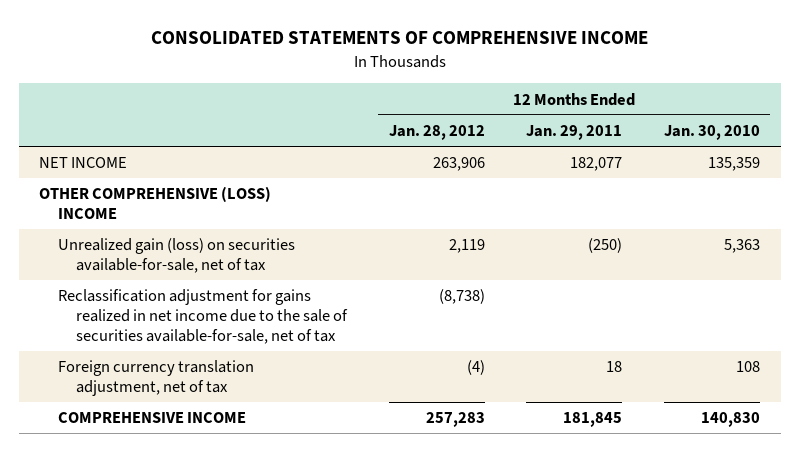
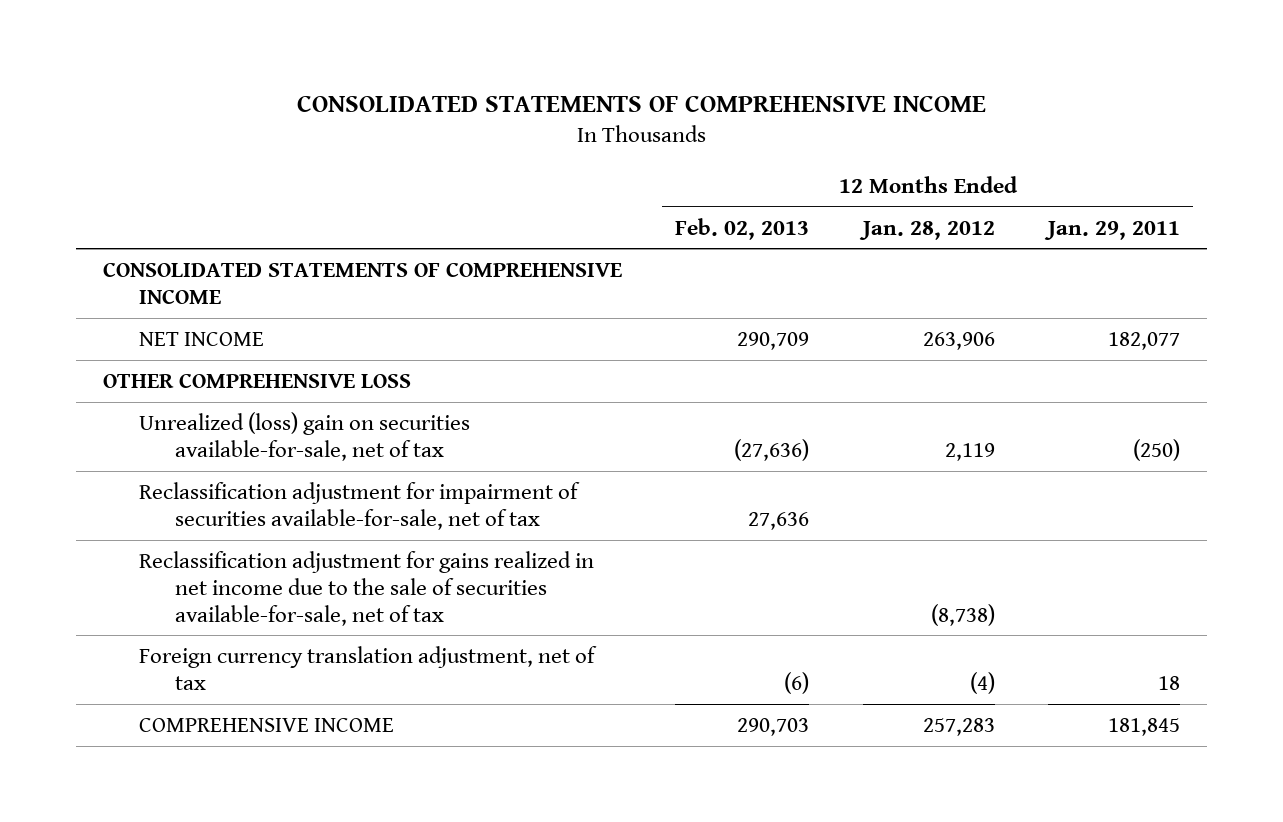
[663,124,760,140] Jan. 30, 2010 -> none
none -> [675,217,810,240] Feb. 02, 2013
none -> [103,261,623,304] CONSOLIDATED STATEMENTS OF COMPREHENSIVE INCOME
[39,186,272,219] OTHER COMPREHENSIVE (LOSS) INCOME -> [103,372,412,388] OTHER COMPREHENSIVE LOSS
[57,238,295,273] Unrealized gain (loss) on securities available-for-sale, net of tax -> [138,411,470,461] Unrealized (loss) gain on securities available-for-sale, net of tax
none -> [138,481,580,530] Reclassification adjustment for impairment of securities available-for-sale, net of tax

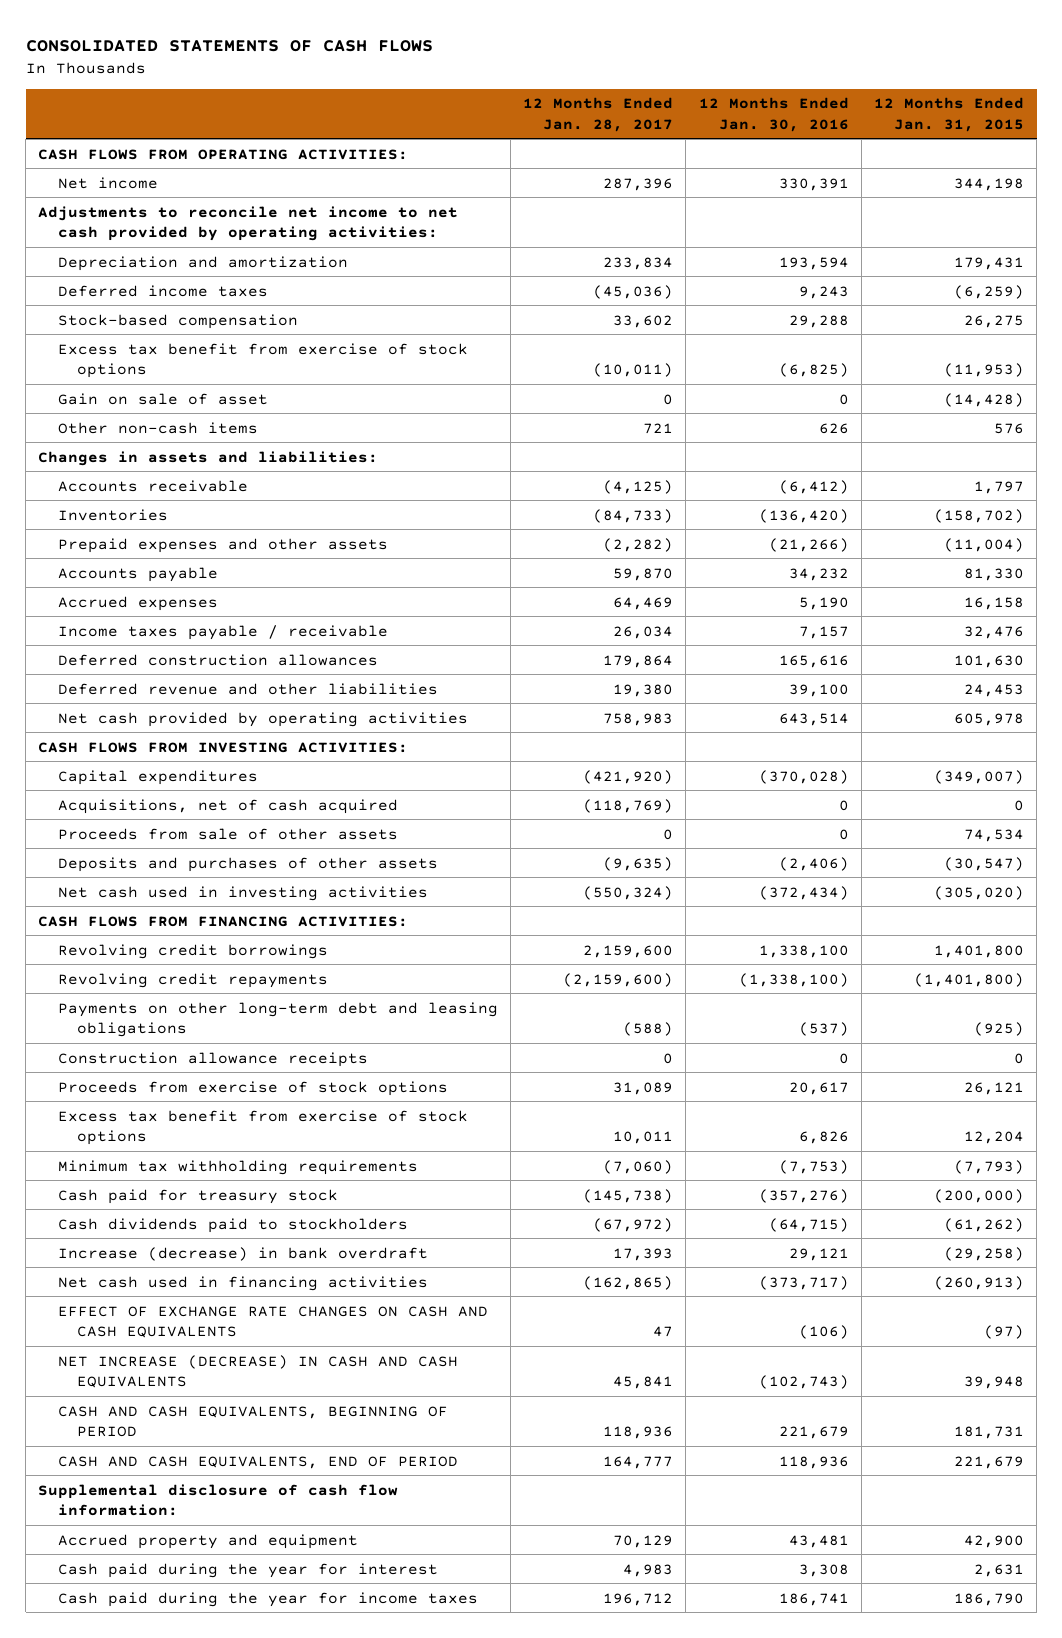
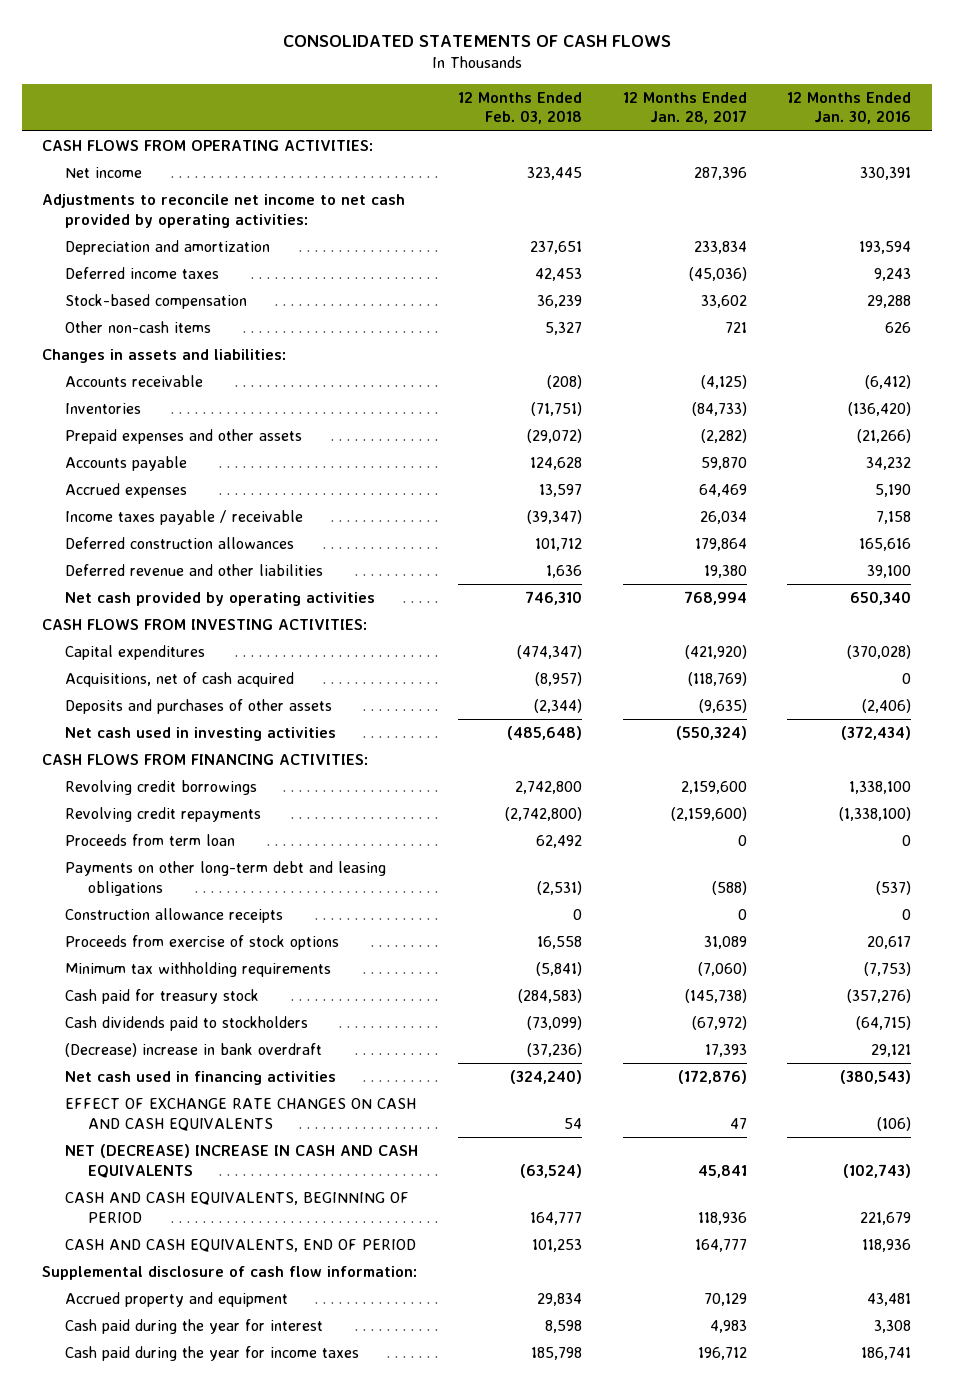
[873,97,1024,132] 12 Months Ended Jan. 31, 2015 -> none
none -> [458,91,583,125] 12 Months Ended Feb. 03, 2018
[57,342,468,378] Excess tax benefit from exercise of stock options -> none
[57,392,268,405] Gain on sale of asset -> none
[798,625,849,639] 7,157 -> [876,511,912,525] 7,158
[603,712,674,726] 758,983 -> [683,591,747,606] 768,994
[778,712,849,726] 643,514 -> [850,591,912,606] 650,340
[57,827,398,840] Proceeds from sale of other assets -> none
none -> [64,834,235,847] Proceeds from term loan
[57,1109,468,1145] Excess tax benefit from exercise of stock options -> none
[57,1246,428,1261] Increase (decrease) in bank overdraft -> [64,1043,322,1058] (Decrease) increase in bank overdraft
[583,1275,674,1290] (162,865) -> [677,1070,747,1085] (172,876)
[758,1275,849,1290] (373,717) -> [840,1070,912,1085] (380,543)
[57,1354,458,1388] NET INCREASE (DECREASE) IN CASH AND CASH EQUIVALENTS -> [64,1144,418,1178] NET (DECREASE) INCREASE IN CASH AND CASH EQUIVALENTS

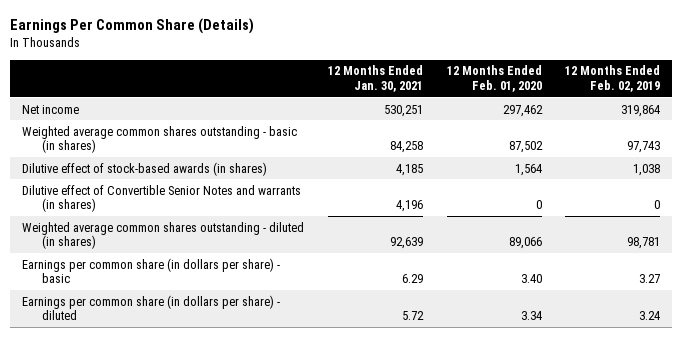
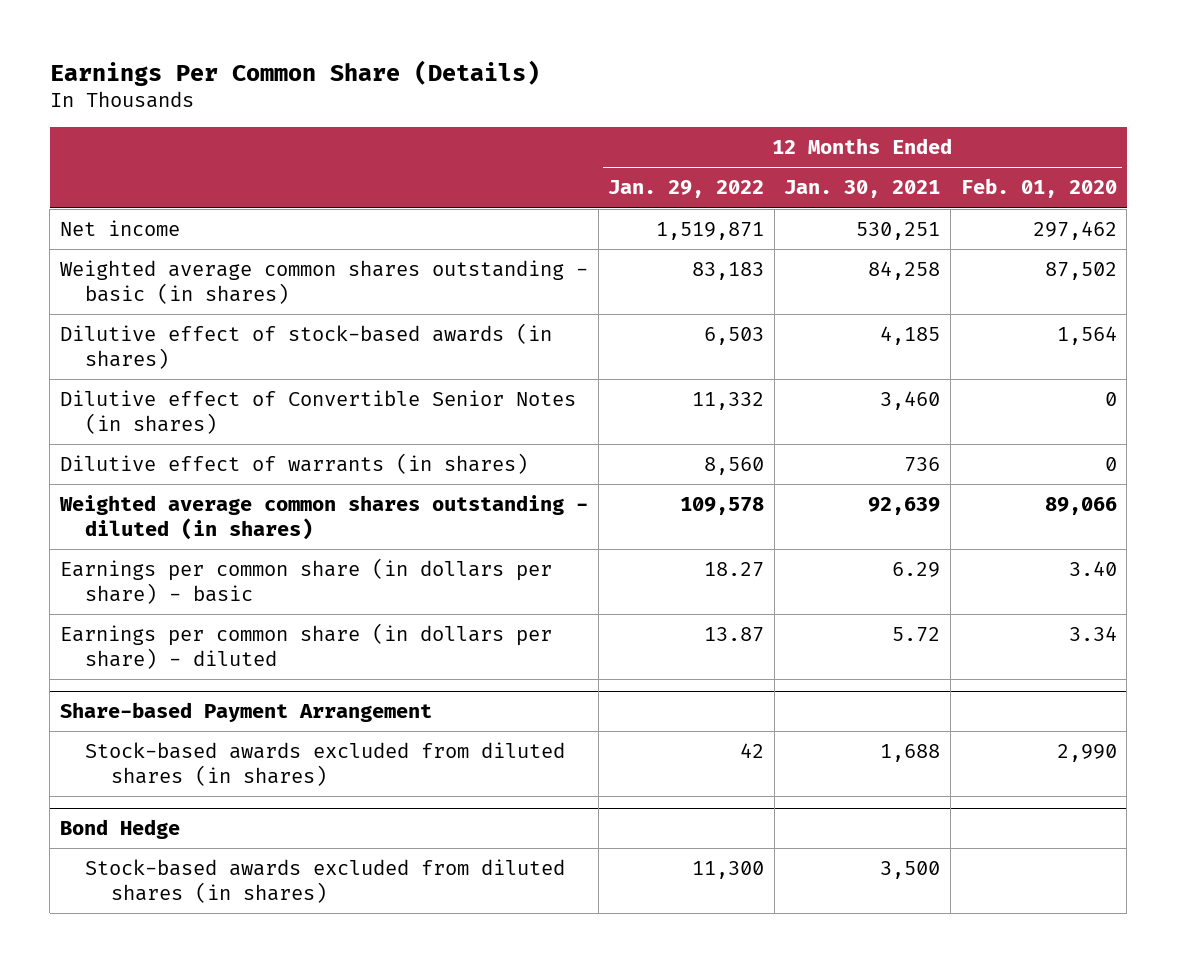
[565,65,661,93] 12 Months Ended Feb. 02, 2019 -> none
none -> [608,180,765,199] Jan. 29, 2022
[22,184,302,213] Dilutive effect of Convertible Senior Notes and warrants (in shares) -> [59,390,576,434] Dilutive effect of Convertible Senior Notes (in shares)
[395,200,423,213] 4,196 -> [880,391,941,411] 3,460
none -> [59,453,528,475] Dilutive effect of warrants (in shares)
none -> [59,702,432,723] Share-based Payment Arrangement
none -> [85,742,566,786] Stock-based awards excluded from diluted shares (in shares)
none -> [59,819,180,840] Bond Hedge
none -> [85,859,566,903] Stock-based awards excluded from diluted shares (in shares)

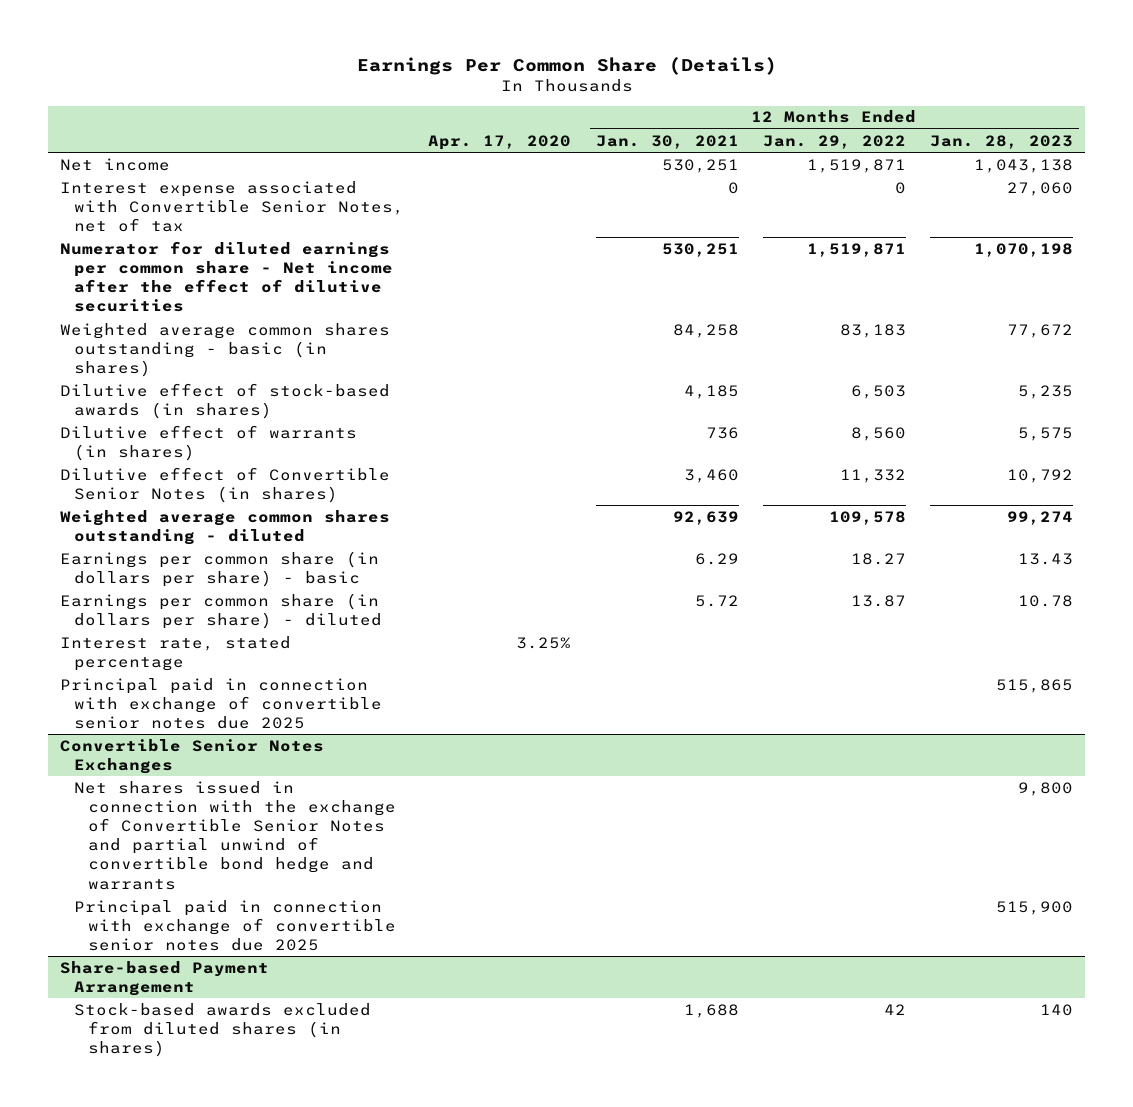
[960,178,1117,199] Feb. 01, 2020 -> none
none -> [428,134,572,150] Apr. 17, 2020
none -> [929,134,1073,149] Jan. 28, 2023
none -> [60,180,405,233] Interest expense associated with Convertible Senior Notes, net of tax
none -> [60,240,394,313] Numerator for diluted earnings per common share - Net income after the effect of dilutive securities
[59,390,576,434] Dilutive effect of Convertible Senior Notes (in shares) -> [60,466,391,503] Dilutive effect of Convertible Senior Notes (in shares)
[58,495,588,540] Weighted average common shares outstanding - diluted (in shares) -> [60,509,391,545] Weighted average common shares outstanding - diluted
none -> [60,635,292,671] Interest rate, stated percentage
none -> [60,677,383,730] Principal paid in connection with exchange of convertible senior notes due 2025
none -> [60,738,325,774] Convertible Senior Notes Exchanges
none -> [74,780,397,890] Net shares issued in connection with the exchange of Convertible Senior Notes and partial unwind of convertible bond hedge and warrants
none -> [74,899,397,952] Principal paid in connection with exchange of convertible senior notes due 2025
[59,819,180,840] Bond Hedge -> none
[85,859,566,903] Stock-based awards excluded from diluted shares (in shares) -> none

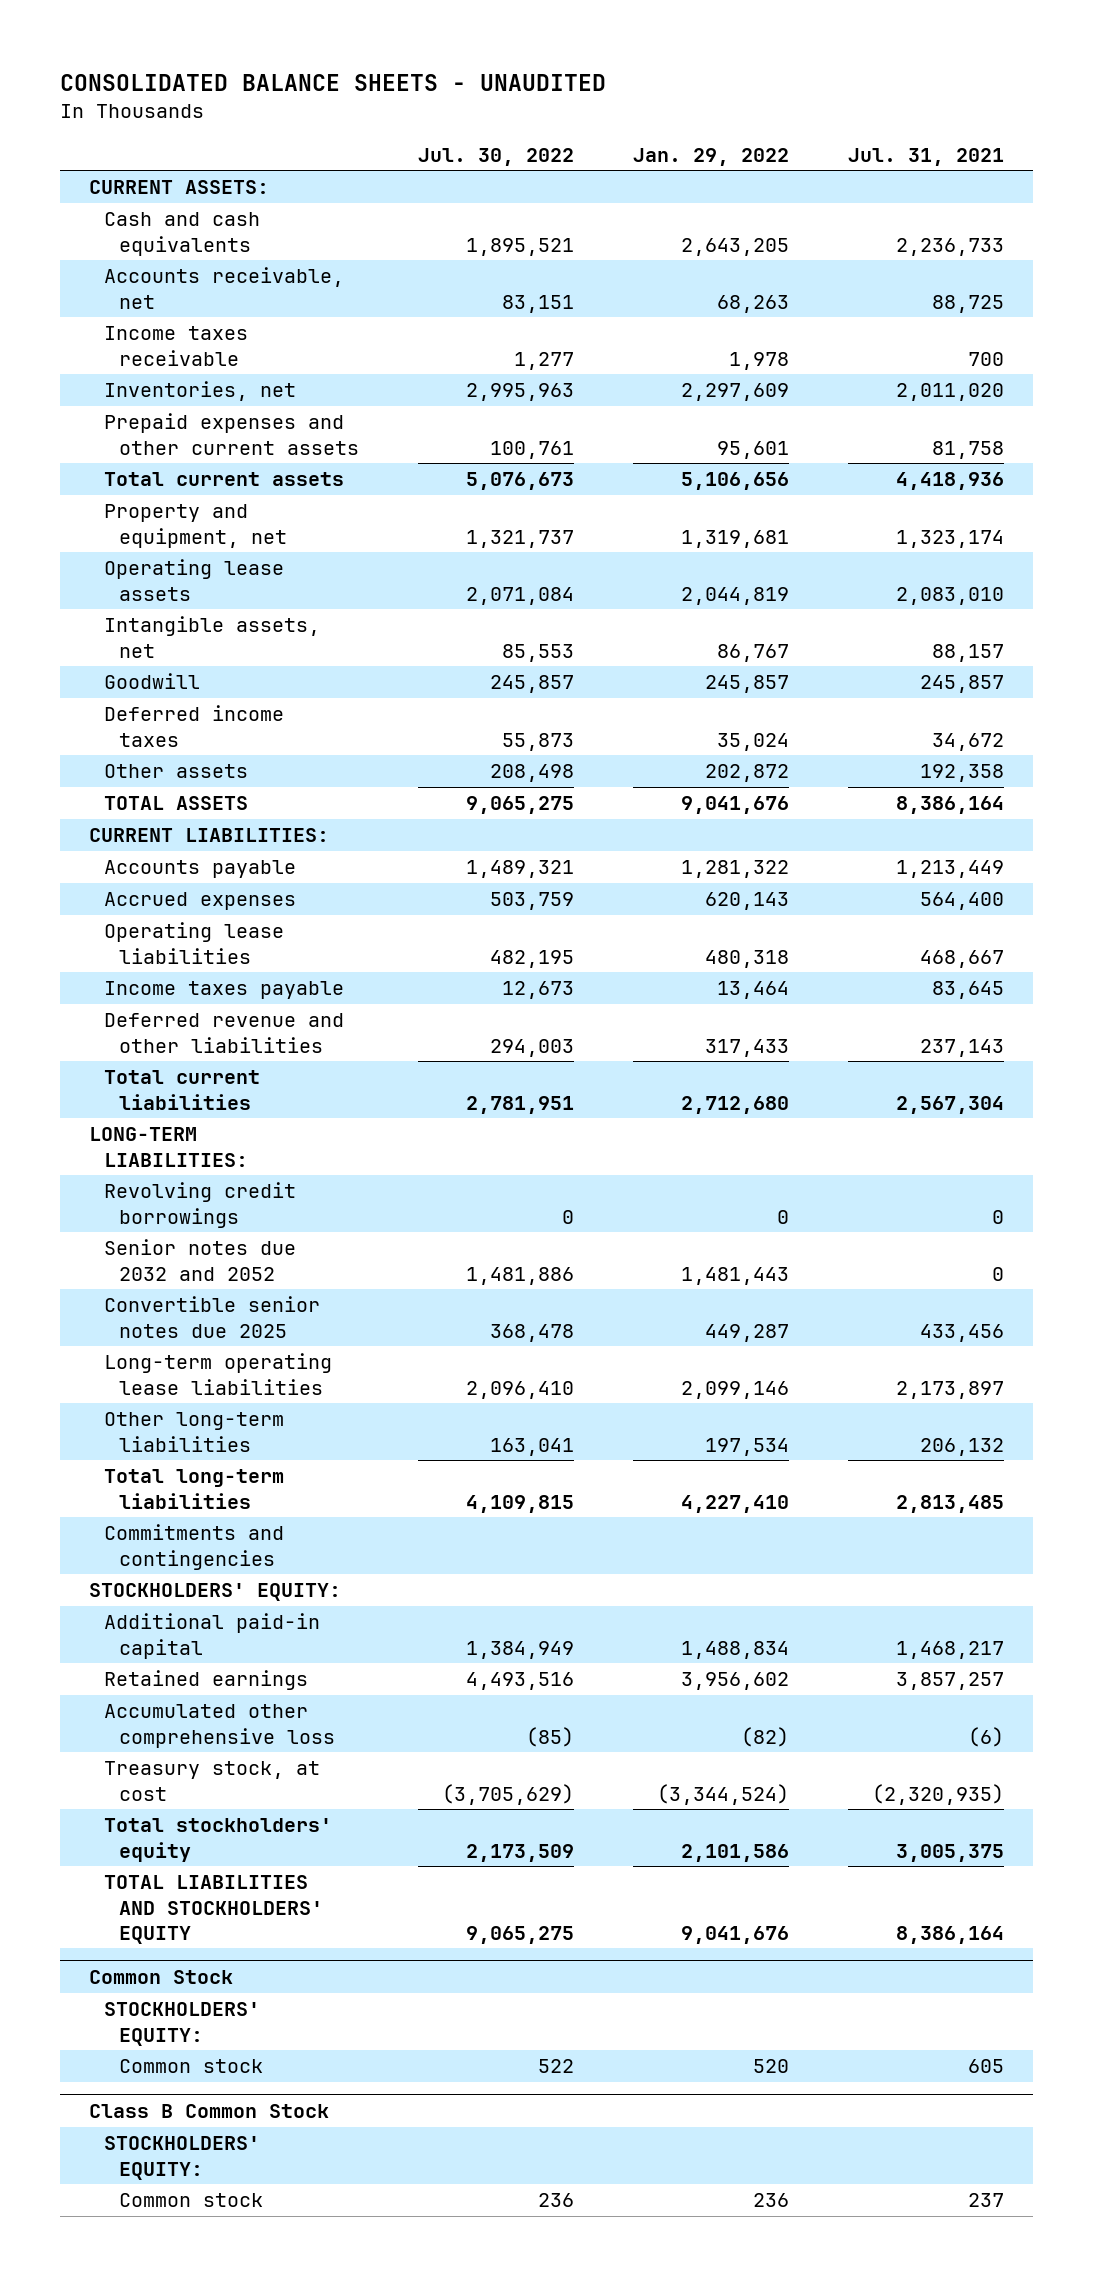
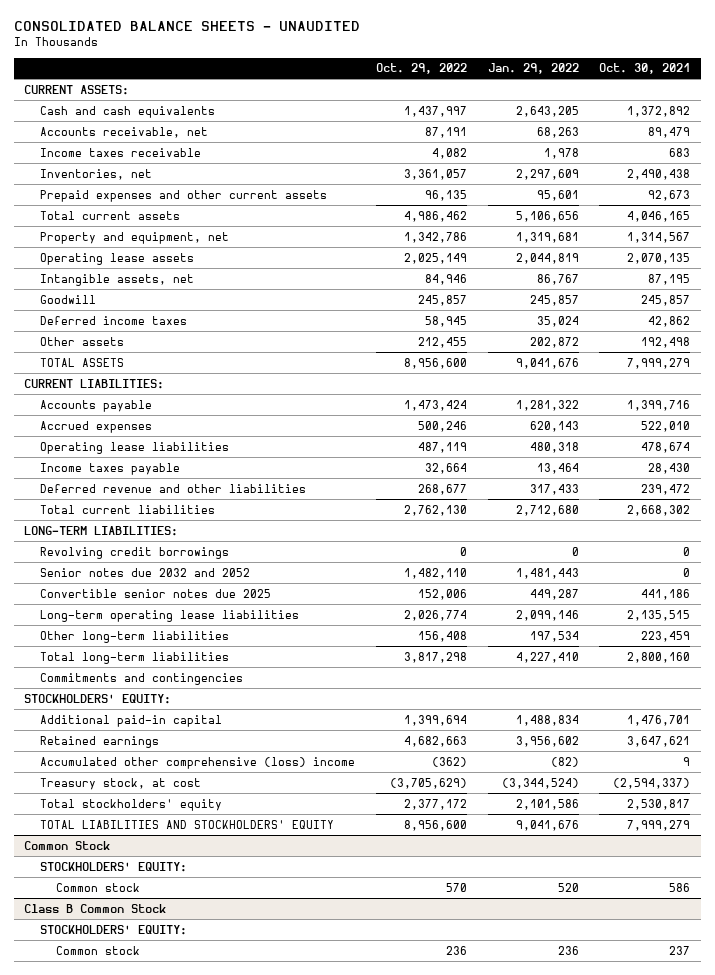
[417,147,574,166] Jul. 30, 2022 -> none
[847,147,1004,166] Jul. 31, 2021 -> none
none -> [376,63,468,75] Oct. 29, 2022
none -> [599,63,691,75] Oct. 30, 2021
[103,1704,335,1748] Accumulated other comprehensive loss -> [40,756,356,769] Accumulated other comprehensive (loss) income

